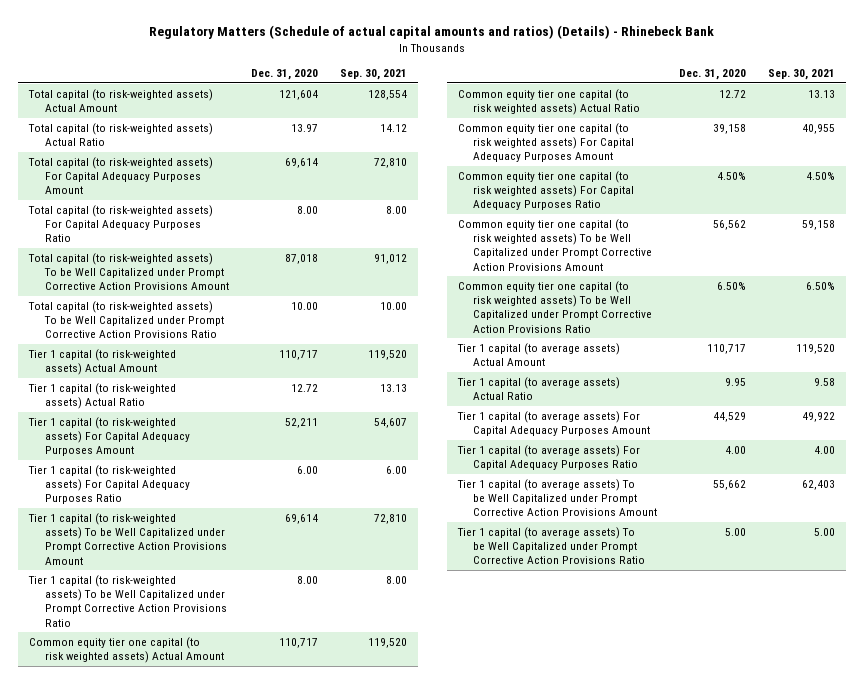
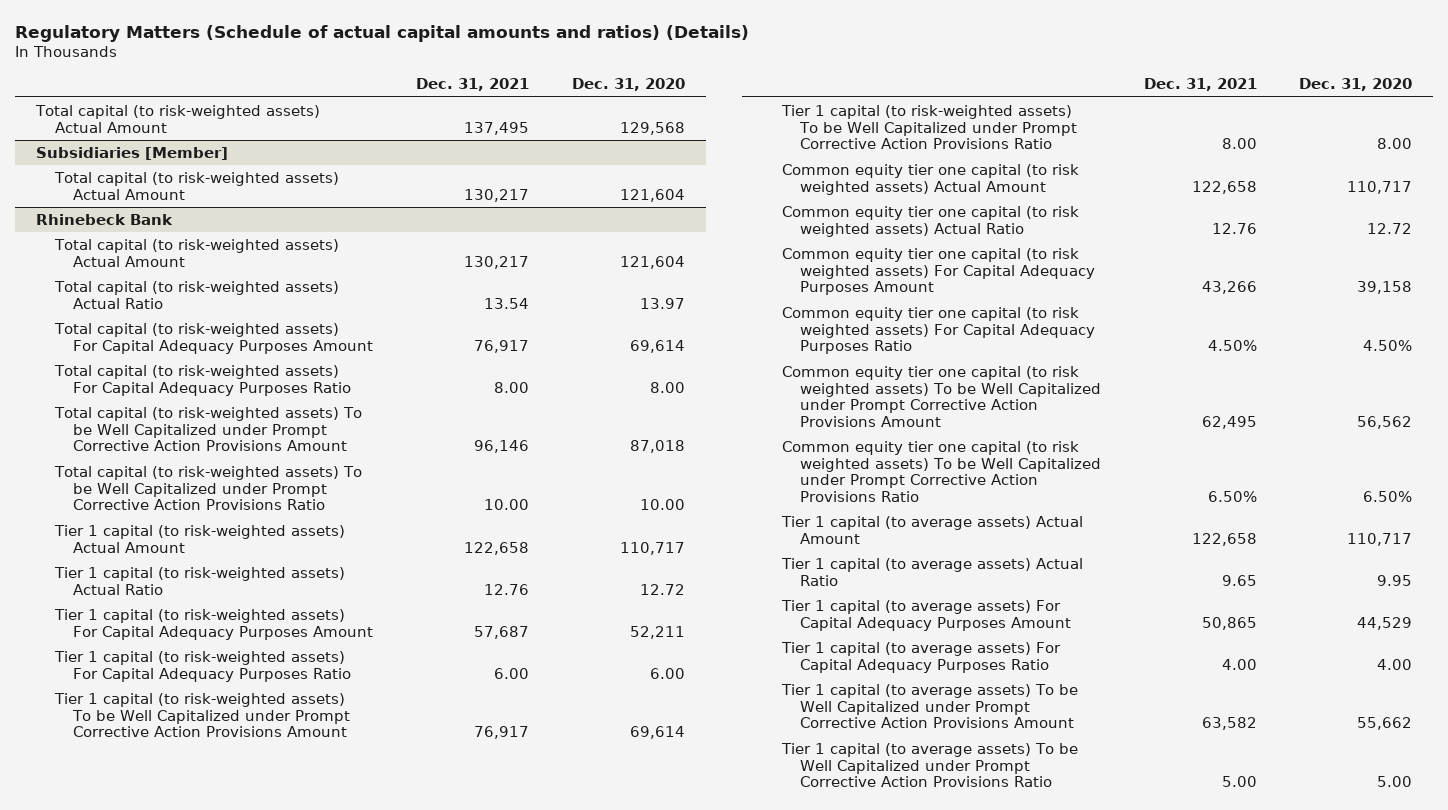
[149,24,715,39] Regulatory Matters (Schedule of actual capital amounts and ratios) (Details) - Rhinebeck Bank -> [15,24,750,42] Regulatory Matters (Schedule of actual capital amounts and ratios) (Details)
[339,68,407,80] Sep. 30, 2021 -> none
none -> [416,78,530,92] Dec. 31, 2021
none -> [35,104,321,133] Total capital (to risk-weighted assets) Actual Amount
none -> [36,146,229,160] Subsidiaries [Member]
none -> [36,213,174,225] Rhinebeck Bank
none -> [53,238,339,267] Total capital (to risk-weighted assets) Actual Amount

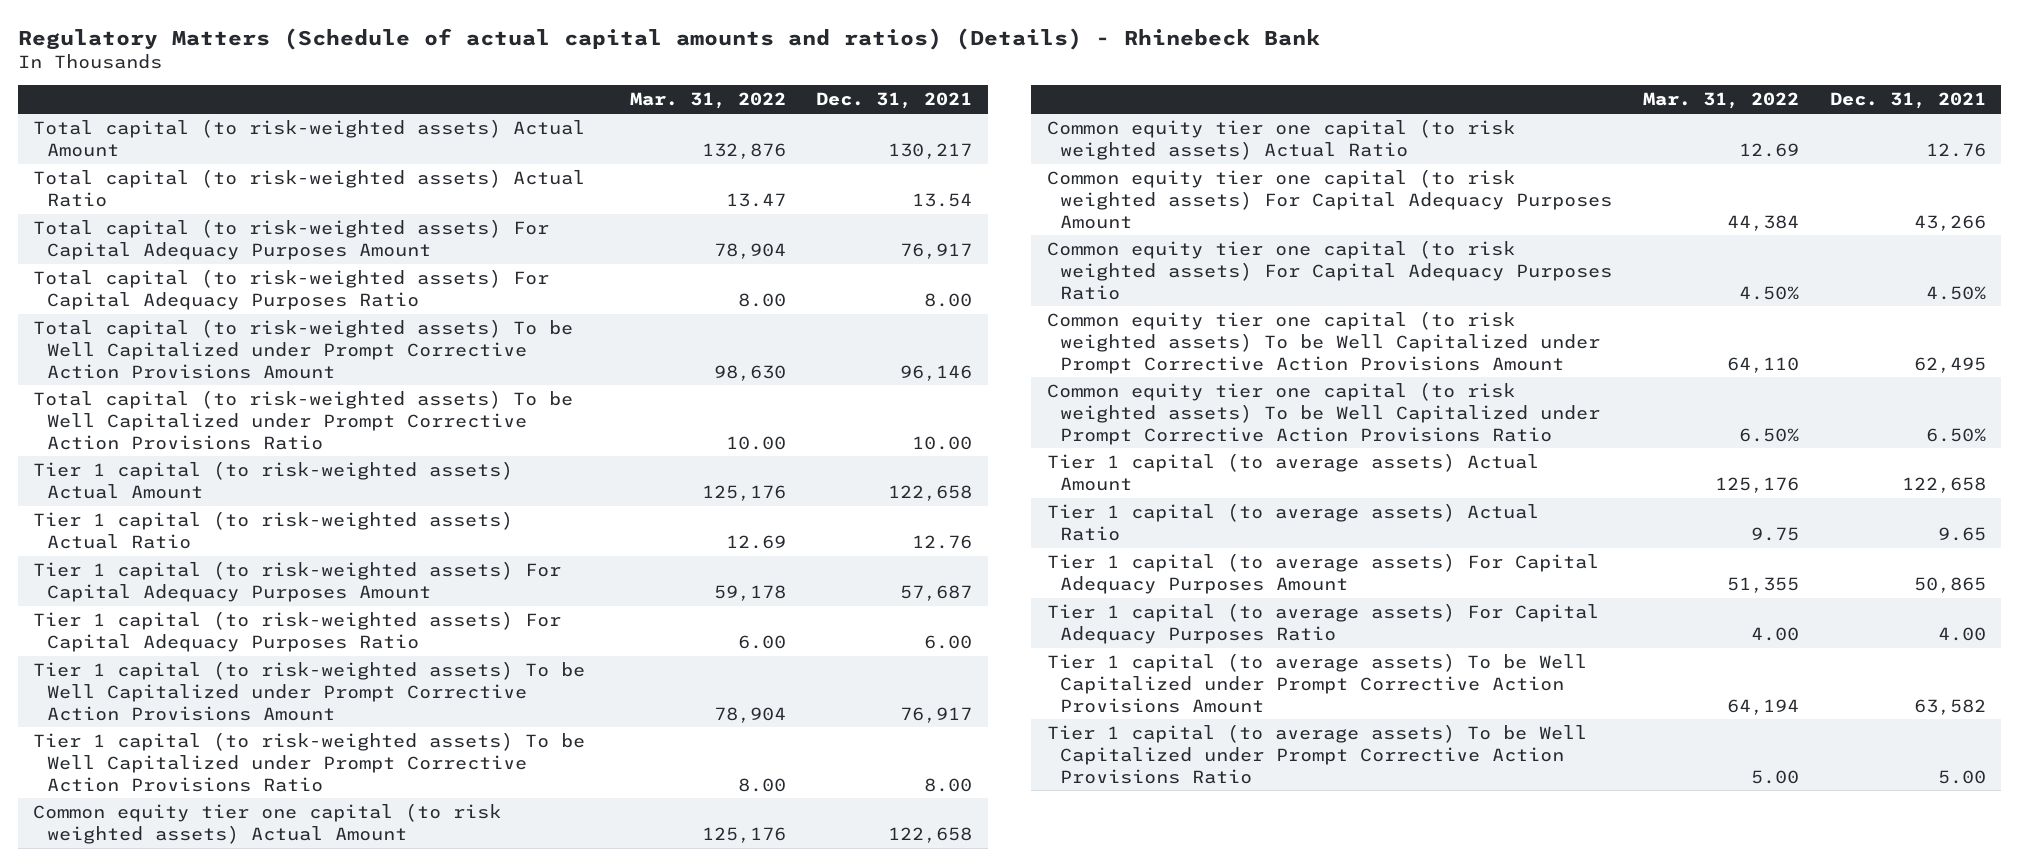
[15,24,750,42] Regulatory Matters (Schedule of actual capital amounts and ratios) (Details) -> [17,27,1320,50] Regulatory Matters (Schedule of actual capital amounts and ratios) (Details) - Rhinebeck Bank
[571,78,685,92] Dec. 31, 2020 -> none
none -> [629,92,786,110] Mar. 31, 2022
[35,104,321,133] Total capital (to risk-weighted assets) Actual Amount -> none
[36,146,229,160] Subsidiaries [Member] -> none
[36,213,174,225] Rhinebeck Bank -> none
[53,238,339,267] Total capital (to risk-weighted assets) Actual Amount -> none

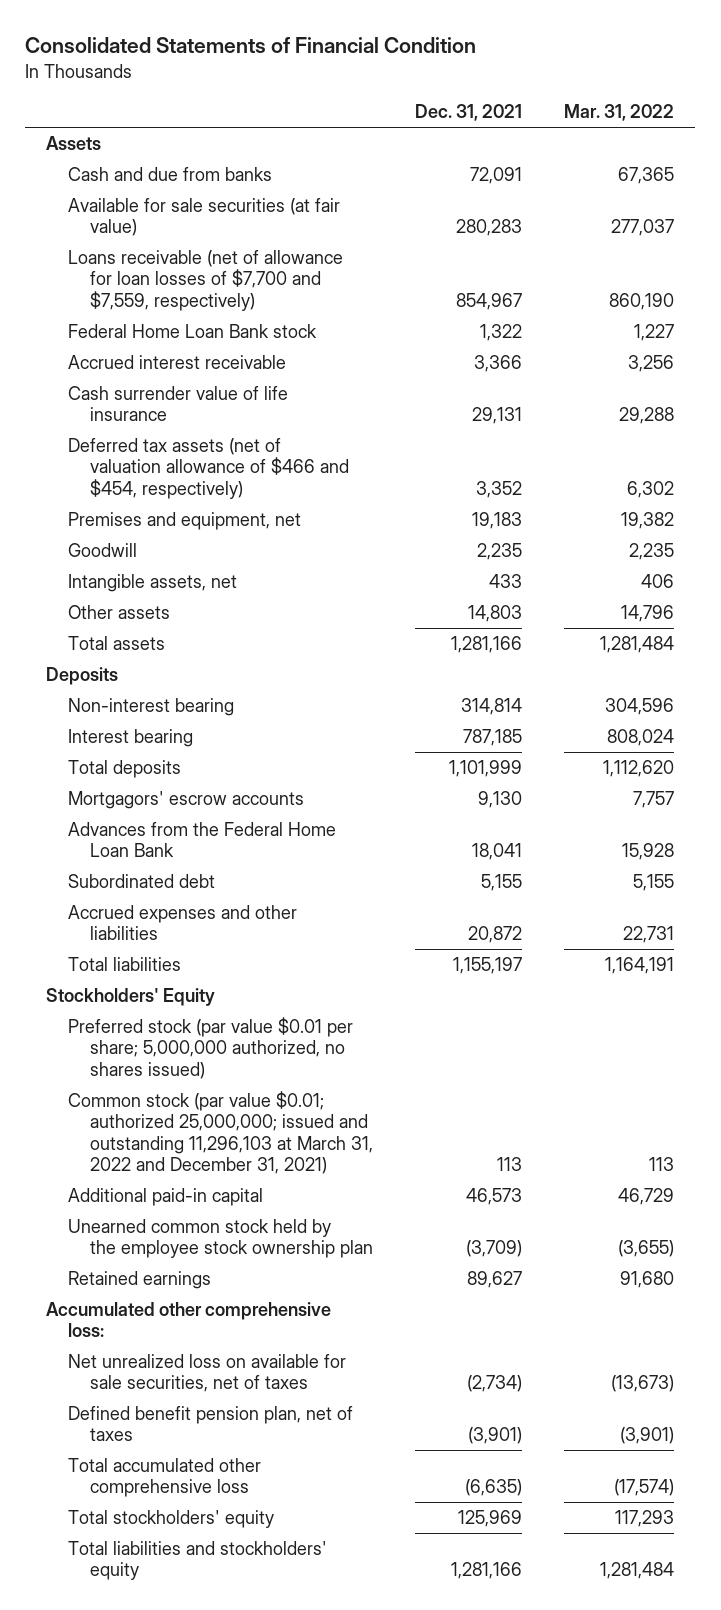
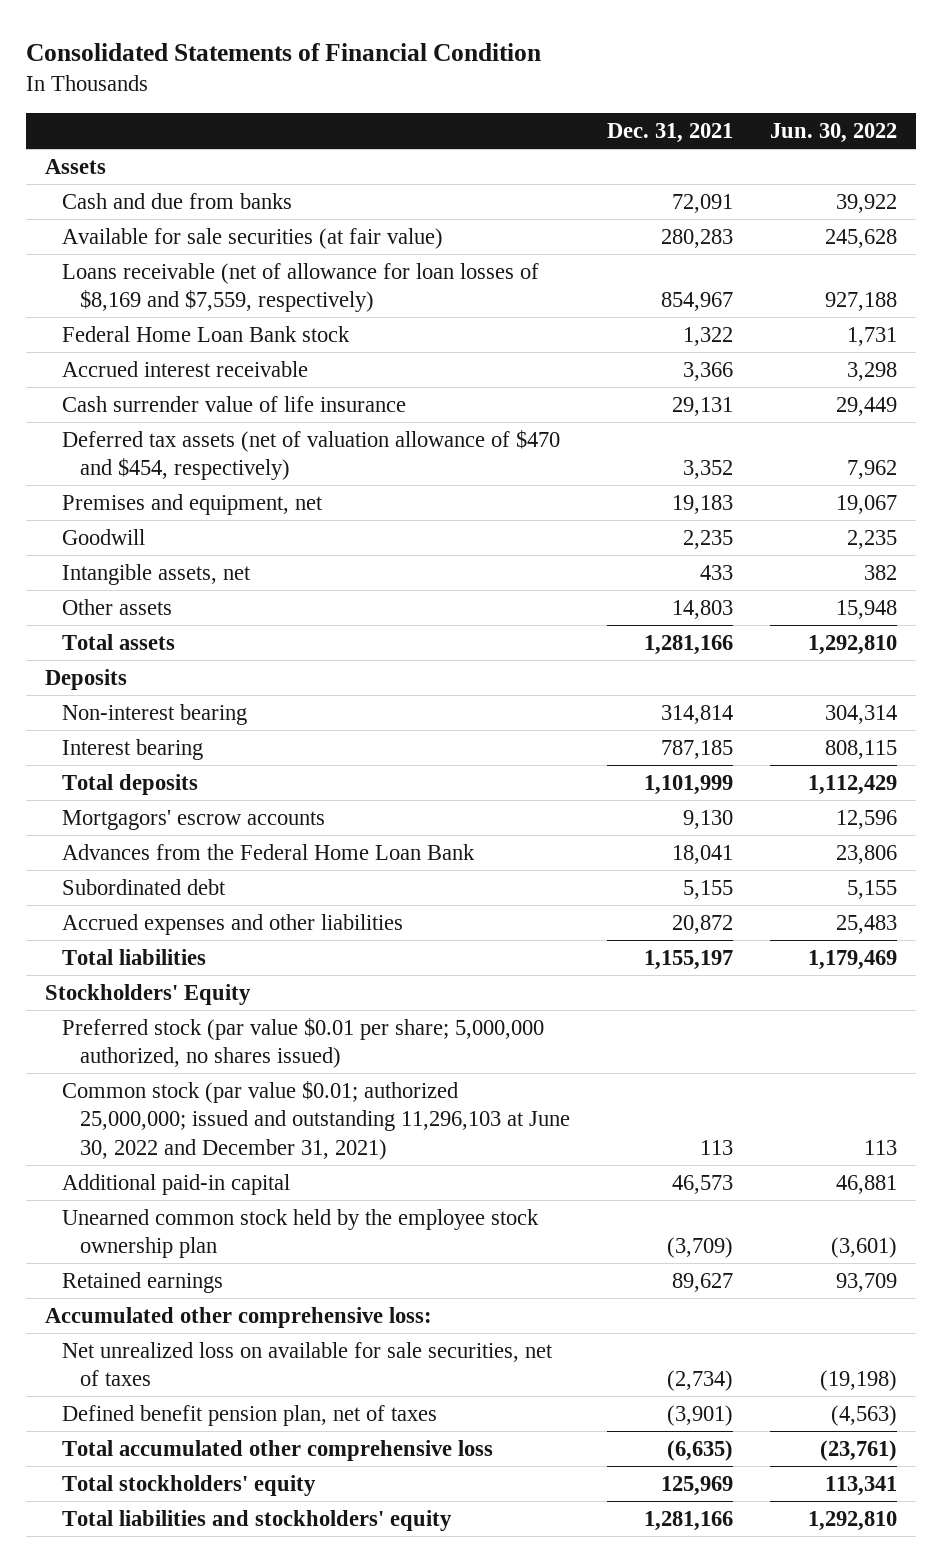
[564,104,675,122] Mar. 31, 2022 -> none
none -> [770,122,898,143] Jun. 30, 2022
[67,250,343,311] Loans receivable (net of allowance for loan losses of $7,700 and $7,559, respectively) -> [62,262,540,313] Loans receivable (net of allowance for loan losses of $8,169 and $7,559, respectively)
[67,438,349,499] Deferred tax assets (net of valuation allowance of $466 and $454, respectively) -> [62,429,561,481] Deferred tax assets (net of valuation allowance of $470 and $454, respectively)
[67,1091,373,1174] Common stock (par value $0.01; authorized 25,000,000; issued and outstanding 11,296,103 at March 31, 2022 and December 31, 2021) -> [62,1080,570,1160] Common stock (par value $0.01; authorized 25,000,000; issued and outstanding 11,296,103 at June 30, 2022 and December 31, 2021)

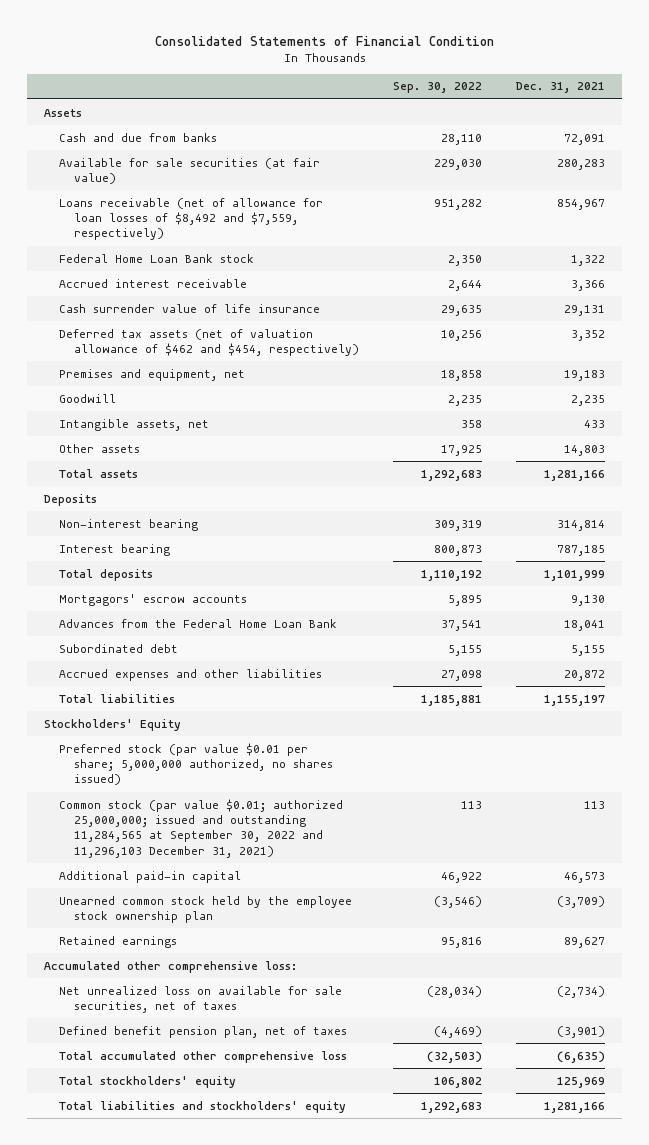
[770,122,898,143] Jun. 30, 2022 -> none
none -> [392,82,482,94] Sep. 30, 2022
[62,262,540,313] Loans receivable (net of allowance for loan losses of $8,169 and $7,559, respectively) -> [58,197,323,241] Loans receivable (net of allowance for loan losses of $8,492 and $7,559, respectively)
[62,429,561,481] Deferred tax assets (net of valuation allowance of $470 and $454, respectively) -> [58,328,359,357] Deferred tax assets (net of valuation allowance of $462 and $454, respectively)
[62,1080,570,1160] Common stock (par value $0.01; authorized 25,000,000; issued and outstanding 11,296,103 at June 30, 2022 and December 31, 2021) -> [58,798,343,858] Common stock (par value $0.01; authorized 25,000,000; issued and outstanding 11,284,565 at September 30, 2022 and 11,296,103 December 31, 2021)

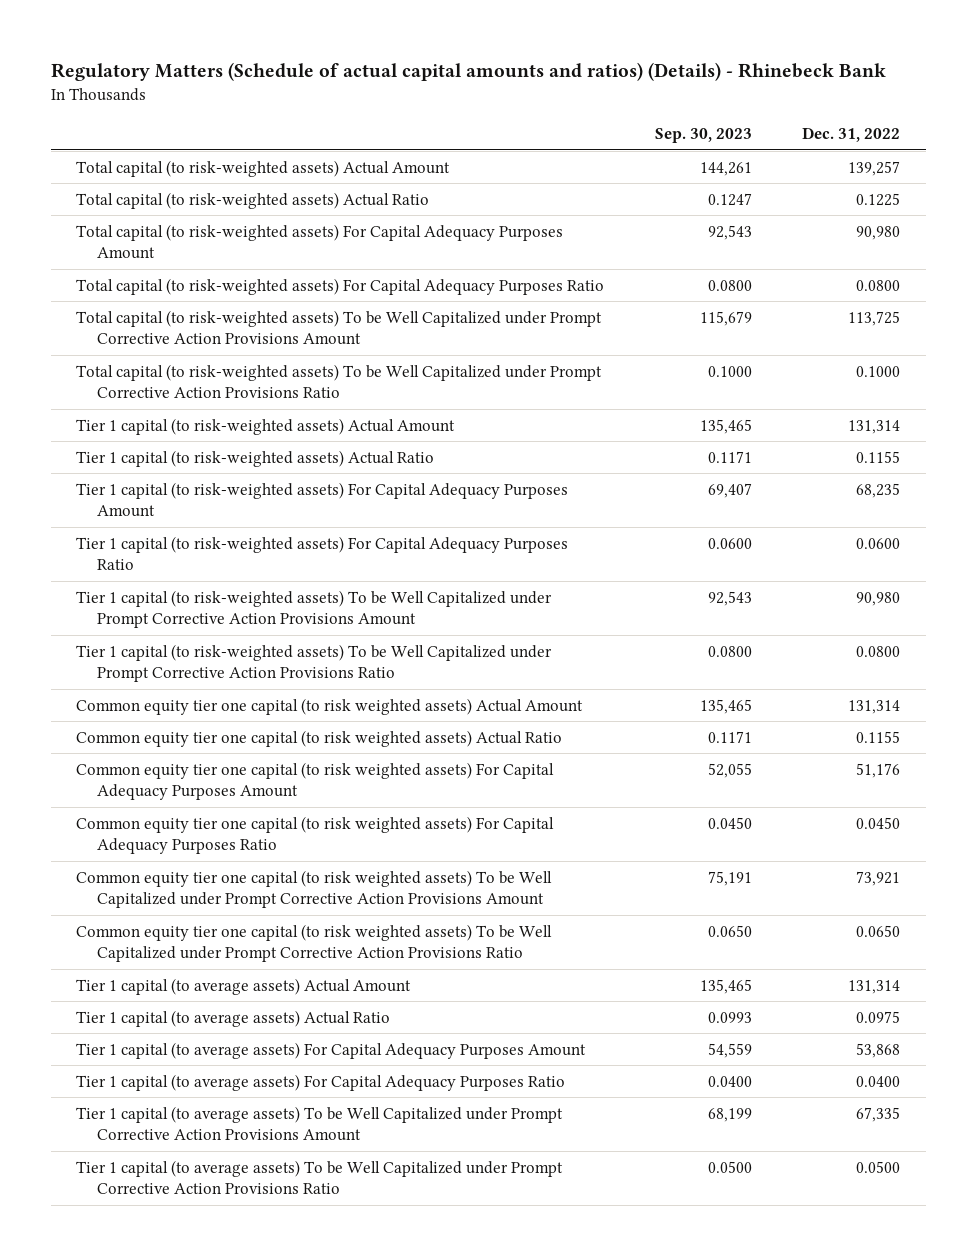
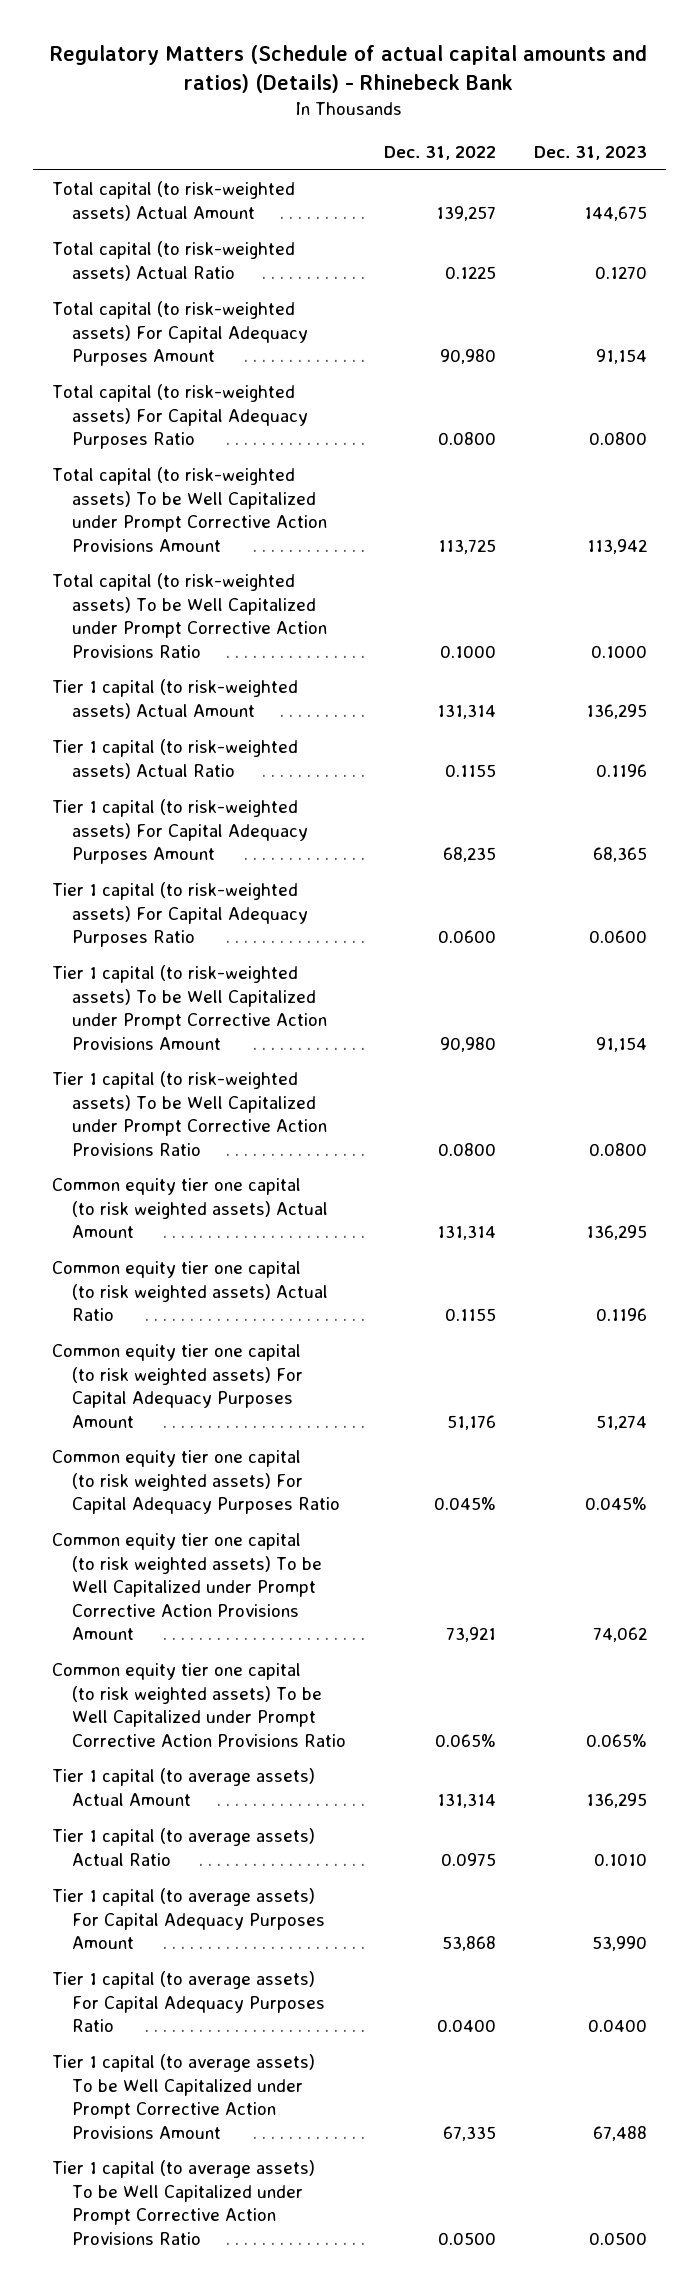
[654,127,752,143] Sep. 30, 2023 -> none
none -> [534,146,648,161] Dec. 31, 2023
[856,816,901,829] 0.0450 -> [434,1497,497,1511] 0.045%
[856,924,901,937] 0.0650 -> [435,1733,497,1747] 0.065%

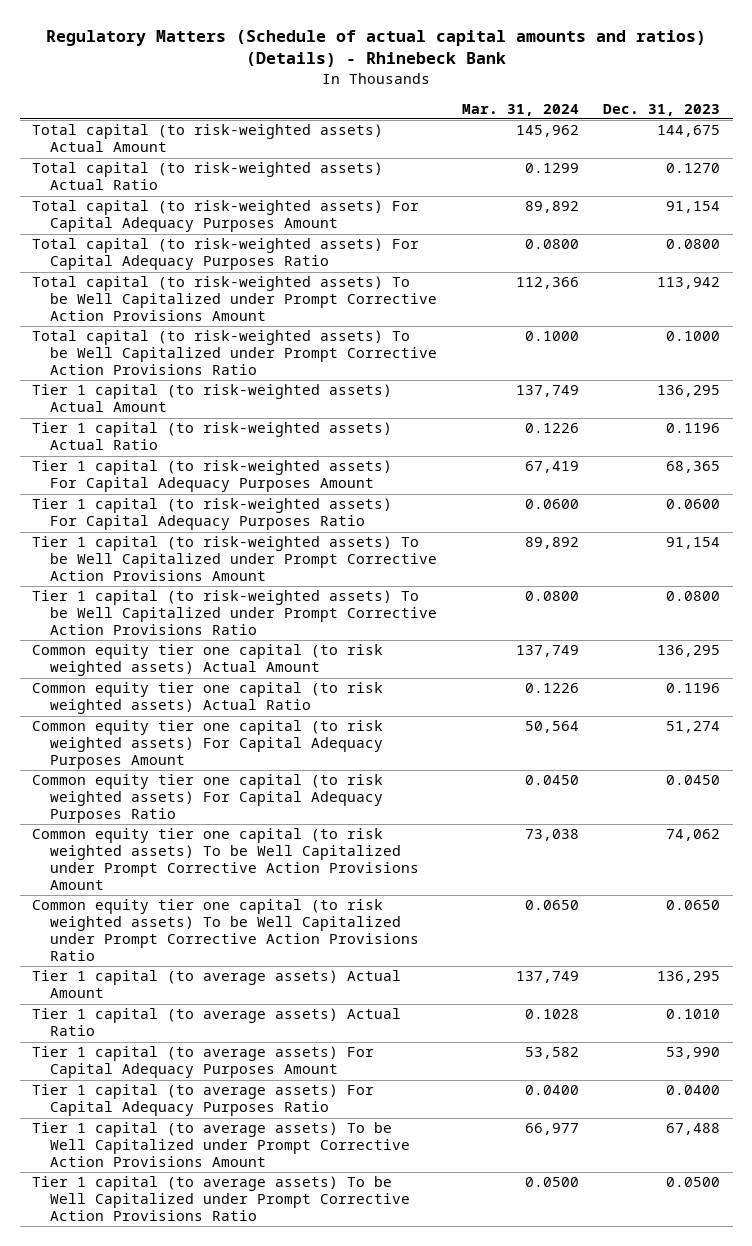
[384,146,497,161] Dec. 31, 2022 -> none
none -> [461,103,579,116] Mar. 31, 2024
[585,1497,648,1511] 0.045% -> [666,775,721,786] 0.0450
[586,1733,648,1747] 0.065% -> [666,900,721,911] 0.0650

